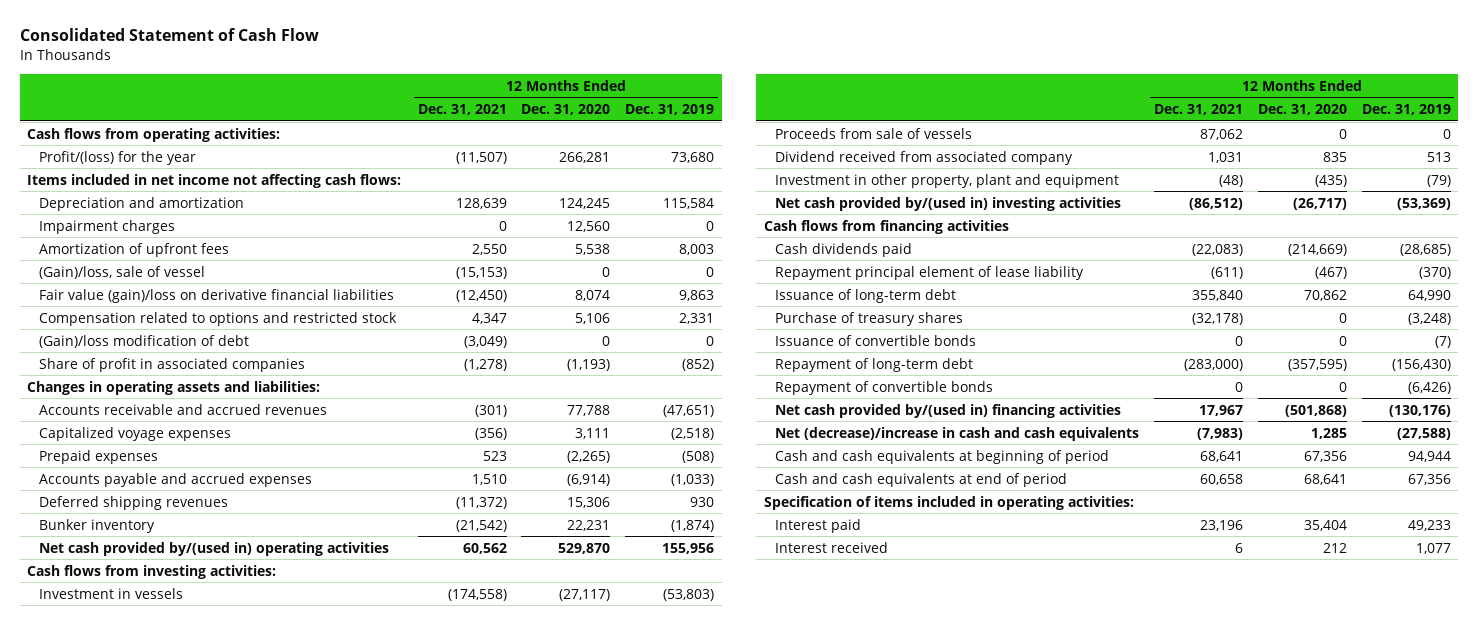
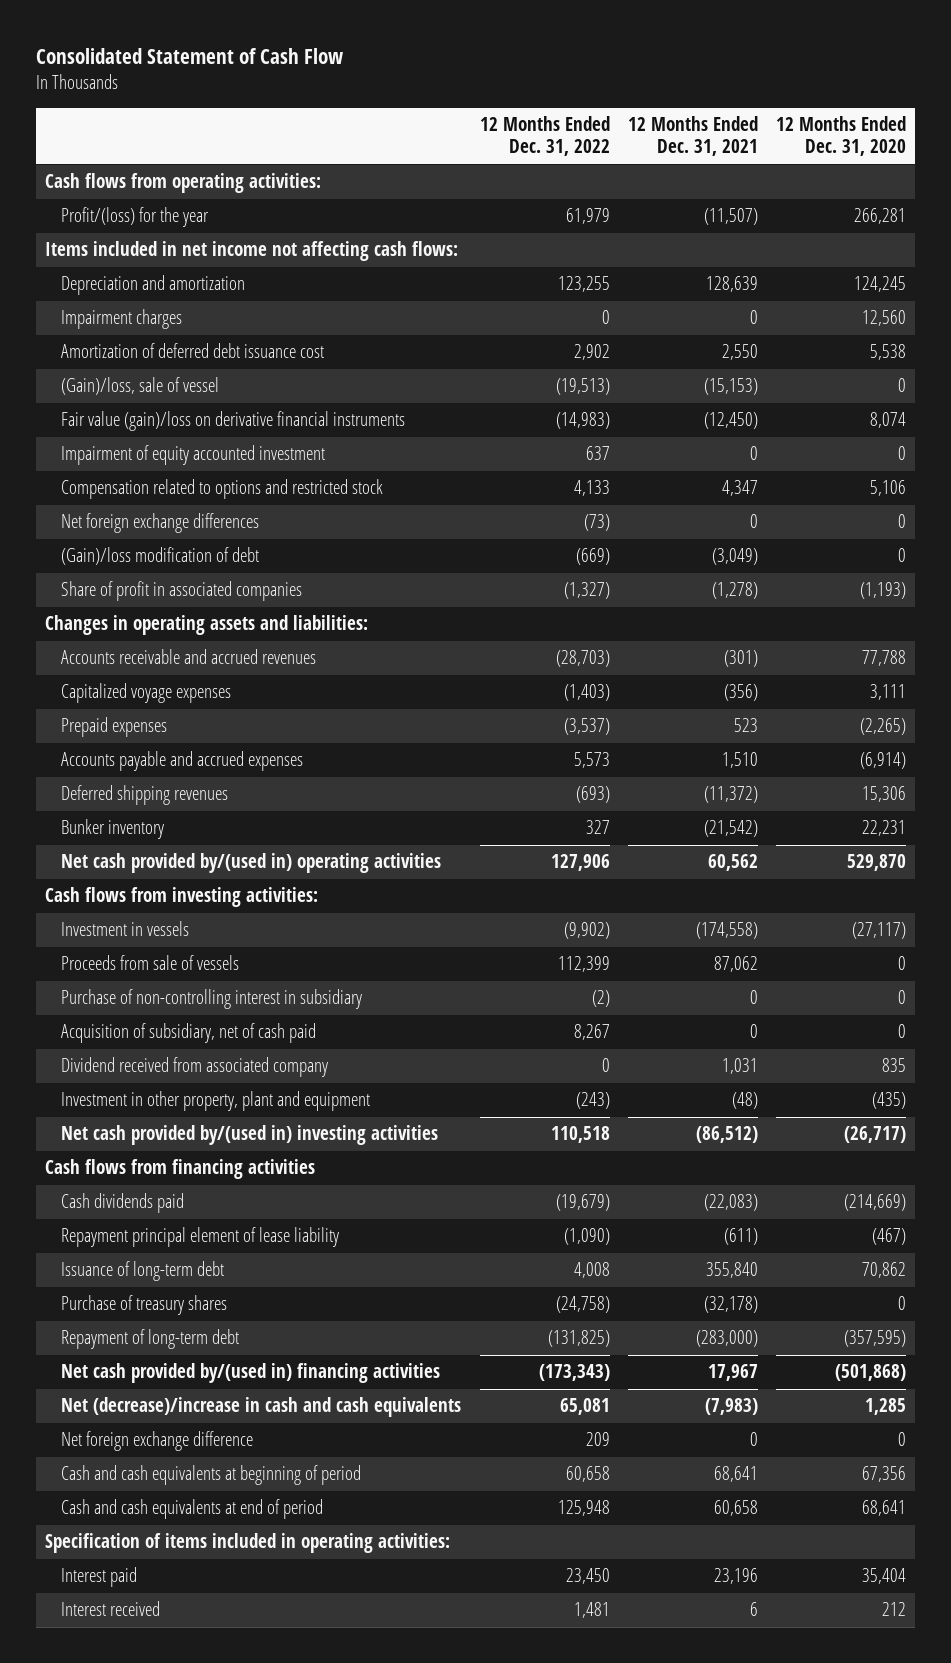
[625,104,715,116] Dec. 31, 2019 -> none
none -> [479,116,610,157] 12 Months Ended Dec. 31, 2022
[38,242,229,257] Amortization of upfront fees -> [61,343,325,359] Amortization of deferred debt issuance cost
[38,288,394,303] Fair value (gain)/loss on derivative financial liabilities -> [61,411,406,432] Fair value (gain)/loss on derivative financial instruments
none -> [61,445,326,466] Impairment of equity accounted investment
none -> [61,513,260,534] Net foreign exchange differences
none -> [61,989,363,1010] Purchase of non-controlling interest in subsidiary
none -> [61,1023,317,1044] Acquisition of subsidiary, net of cash paid
[775,334,977,346] Issuance of convertible bonds -> none
[775,380,994,395] Repayment of convertible bonds -> none
none -> [61,1431,254,1452] Net foreign exchange difference

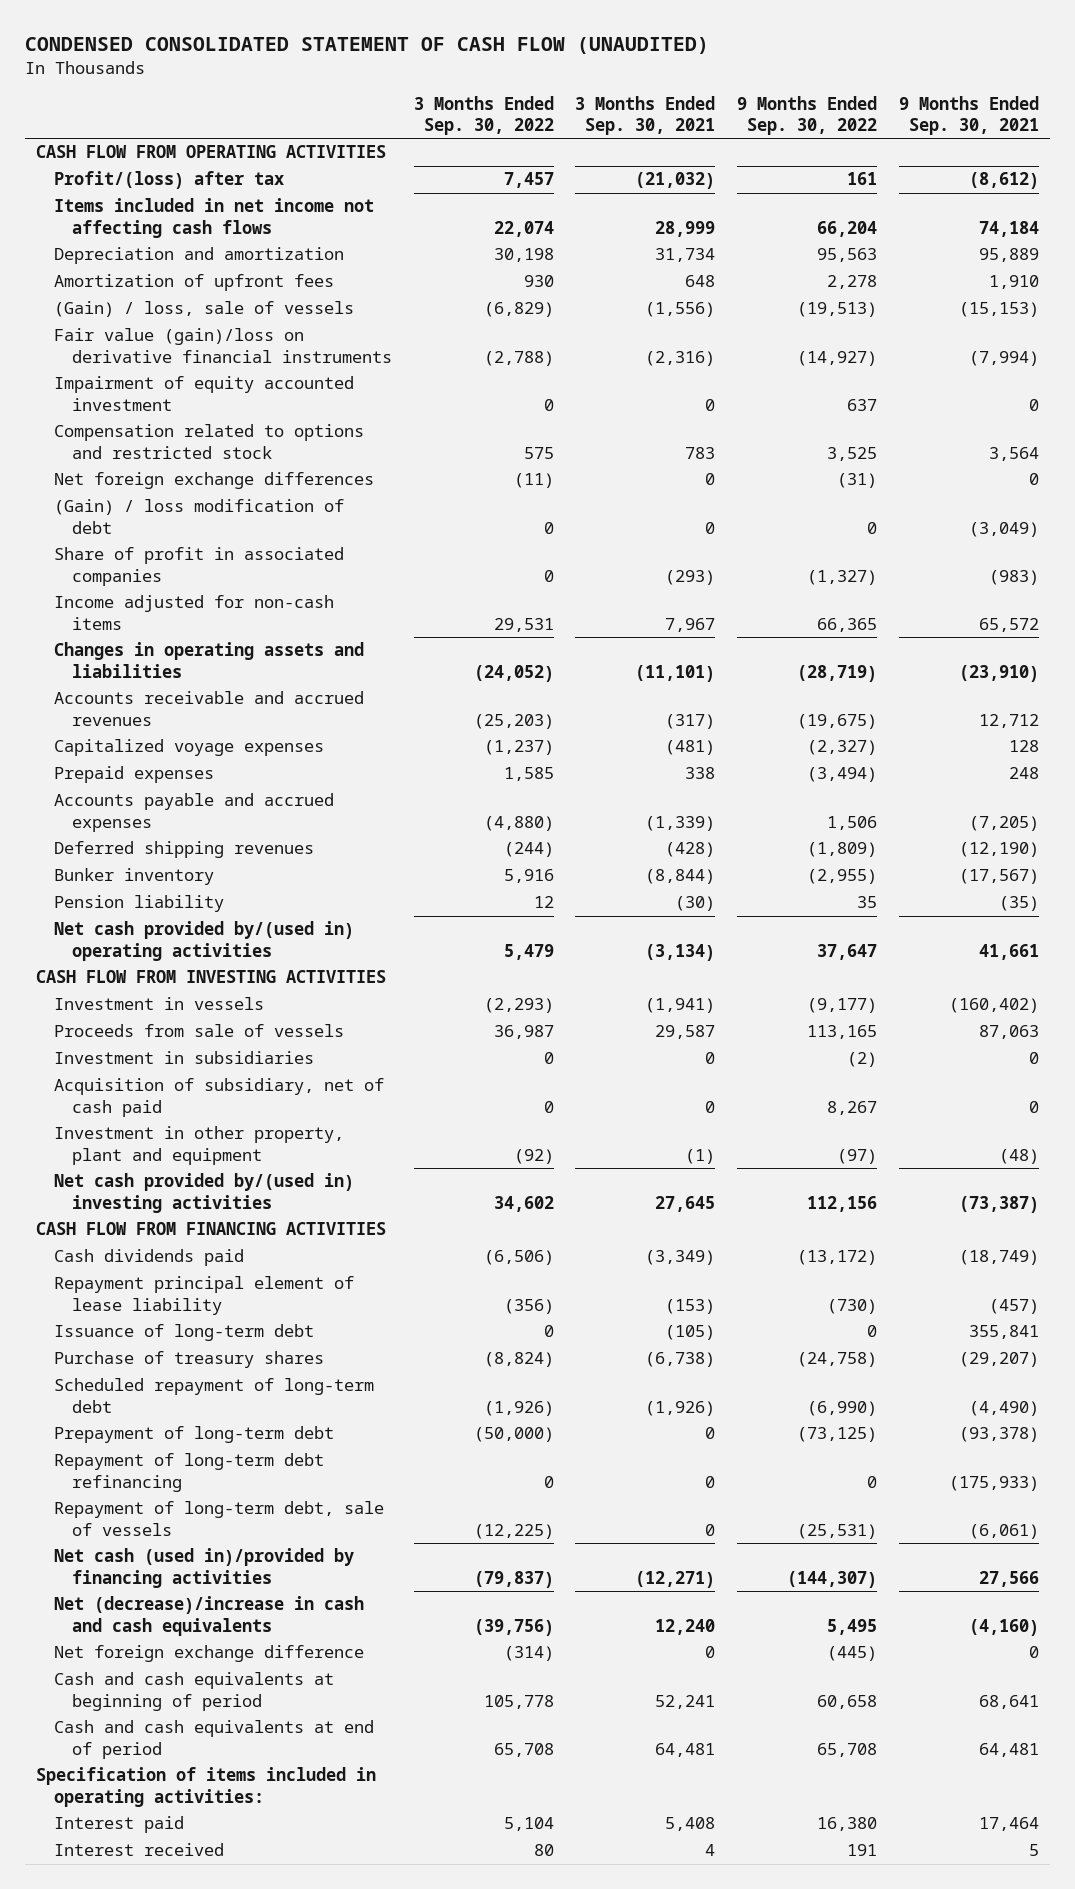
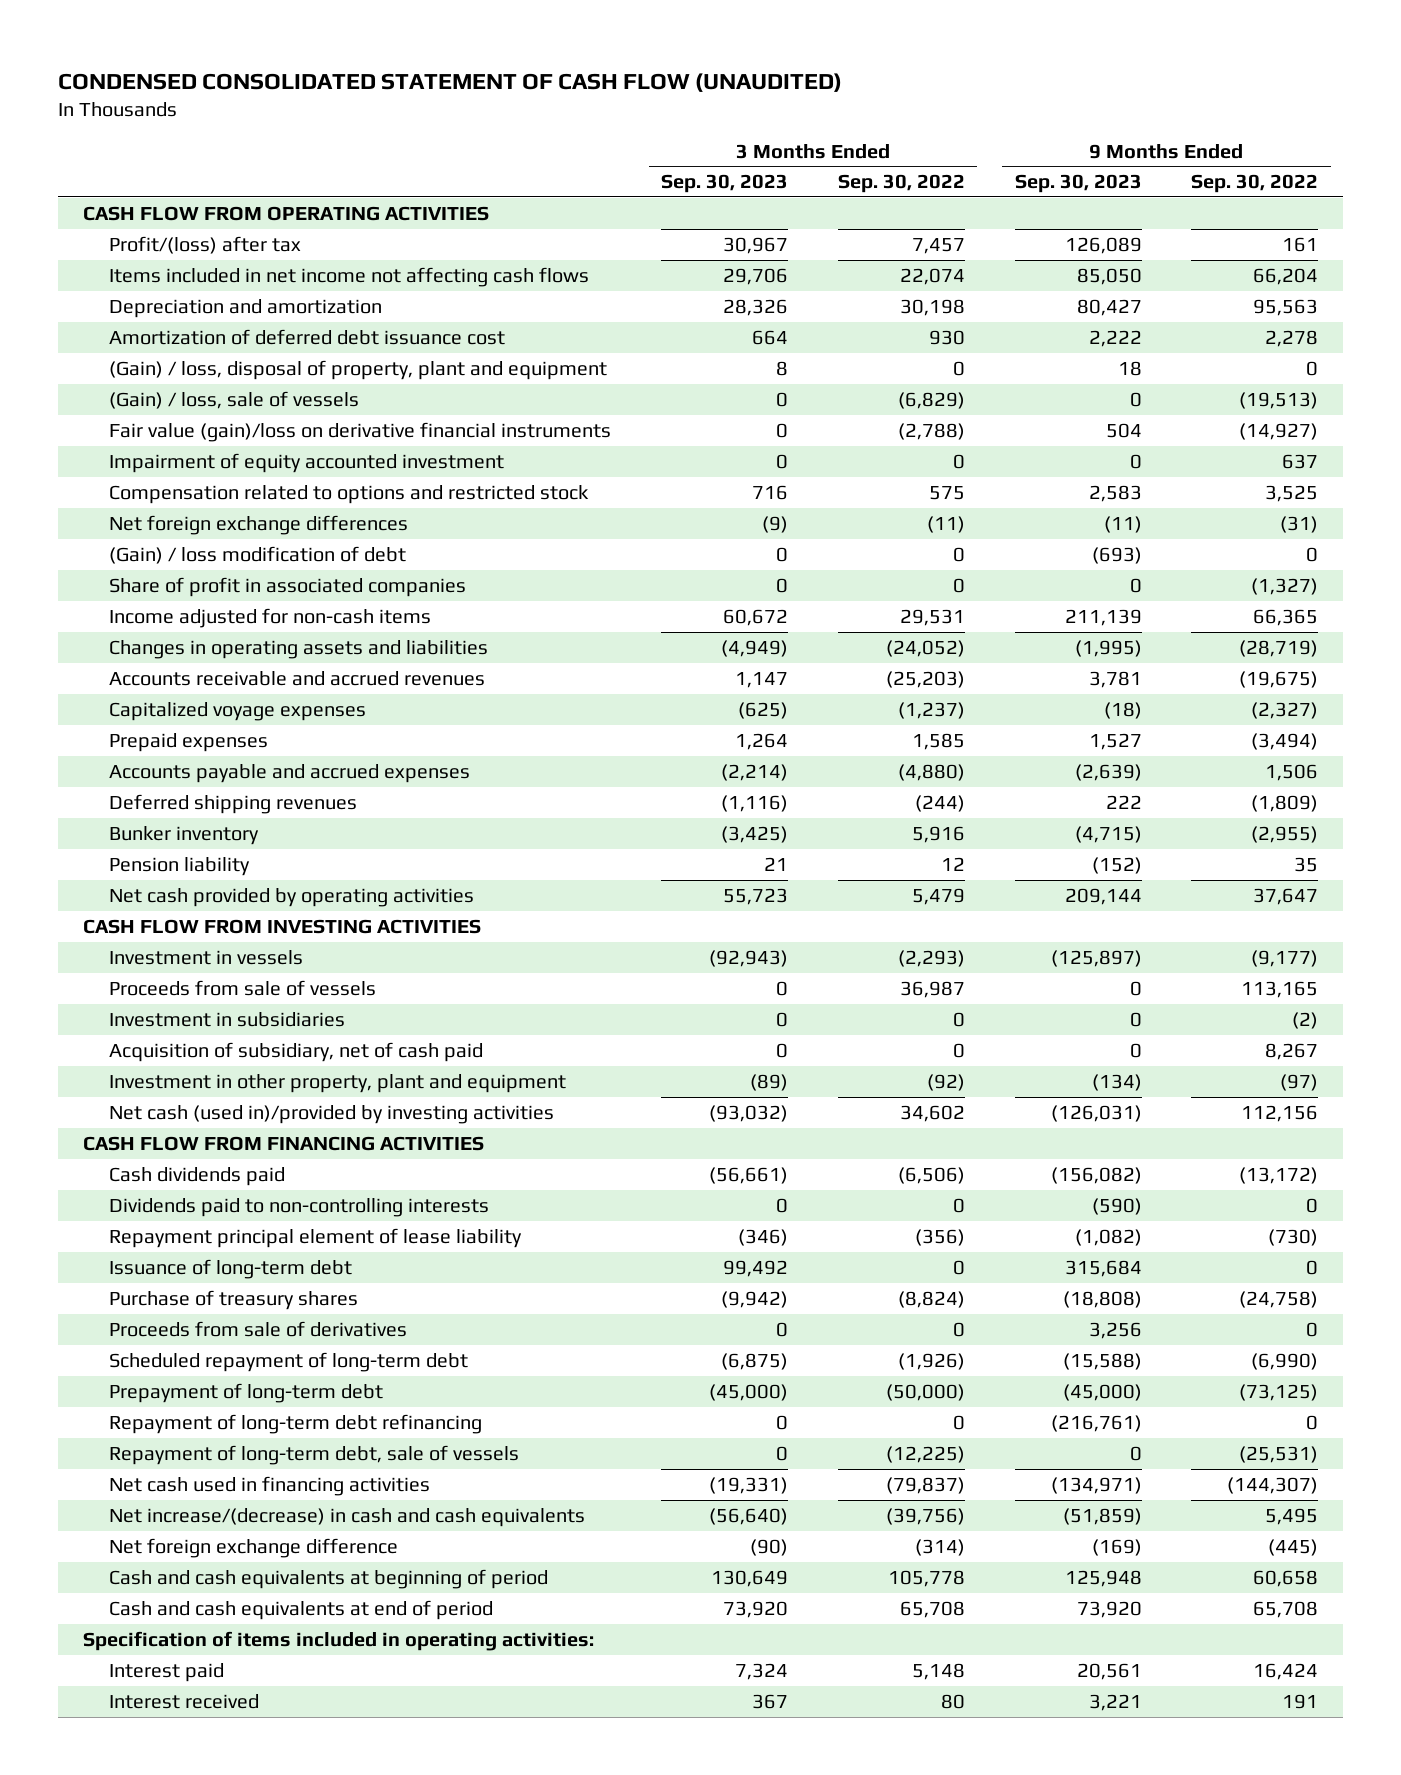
[575,96,716,136] 3 Months Ended Sep. 30, 2021 -> none
[898,96,1039,136] 9 Months Ended Sep. 30, 2021 -> none
none -> [661,174,789,194] Sep. 30, 2023
none -> [1014,174,1142,194] Sep. 30, 2023
[53,274,334,292] Amortization of upfront fees -> [109,328,506,345] Amortization of deferred debt issuance cost
none -> [109,359,608,380] (Gain) / loss, disposal of property, plant and equipment
[53,921,354,961] Net cash provided by/(used in) operating activities -> [109,887,475,907] Net cash provided by operating activities
[53,1173,354,1213] Net cash provided by/(used in) investing activities -> [109,1104,555,1124] Net cash (used in)/provided by investing activities
none -> [109,1197,490,1217] Dividends paid to non-controlling interests
none -> [109,1320,408,1337] Proceeds from sale of derivatives
[53,1548,354,1588] Net cash (used in)/provided by financing activities -> [109,1475,431,1496] Net cash used in financing activities
[53,1596,364,1636] Net (decrease)/increase in cash and cash equivalents -> [109,1507,586,1527] Net increase/(decrease) in cash and cash equivalents
[503,1817,554,1832] 5,104 -> [911,1662,965,1680] 5,148
[817,1817,878,1832] 16,380 -> [1253,1662,1319,1680] 16,424

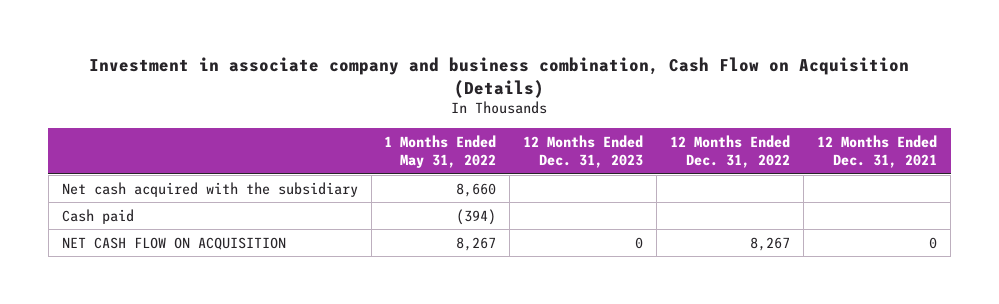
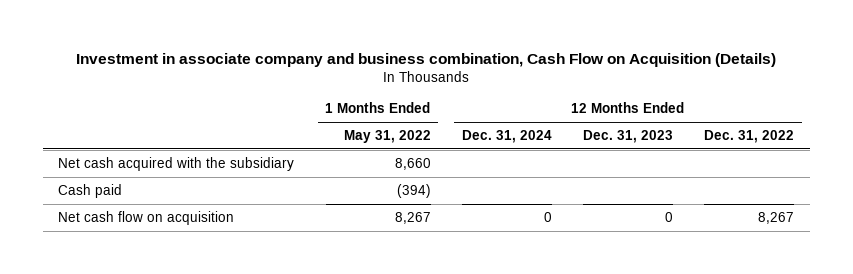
[817,134,938,169] 12 Months Ended Dec. 31, 2021 -> none
none -> [461,130,552,144] Dec. 31, 2024
[61,236,286,250] NET CASH FLOW ON ACQUISITION -> [58,211,235,226] Net cash flow on acquisition

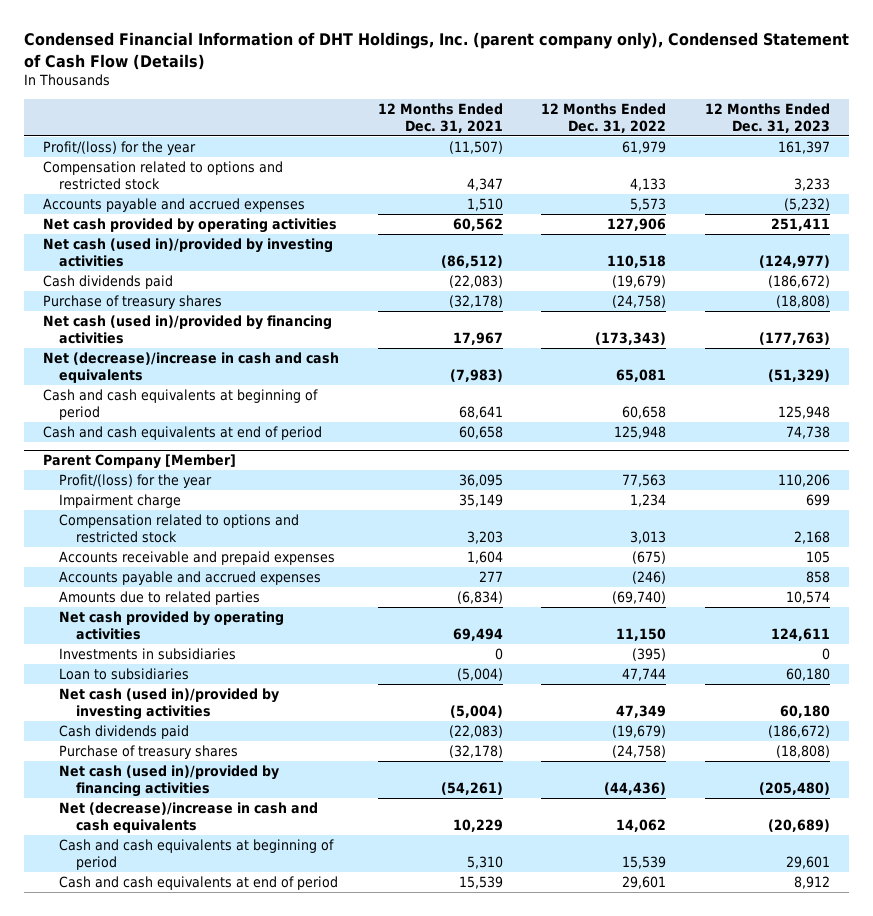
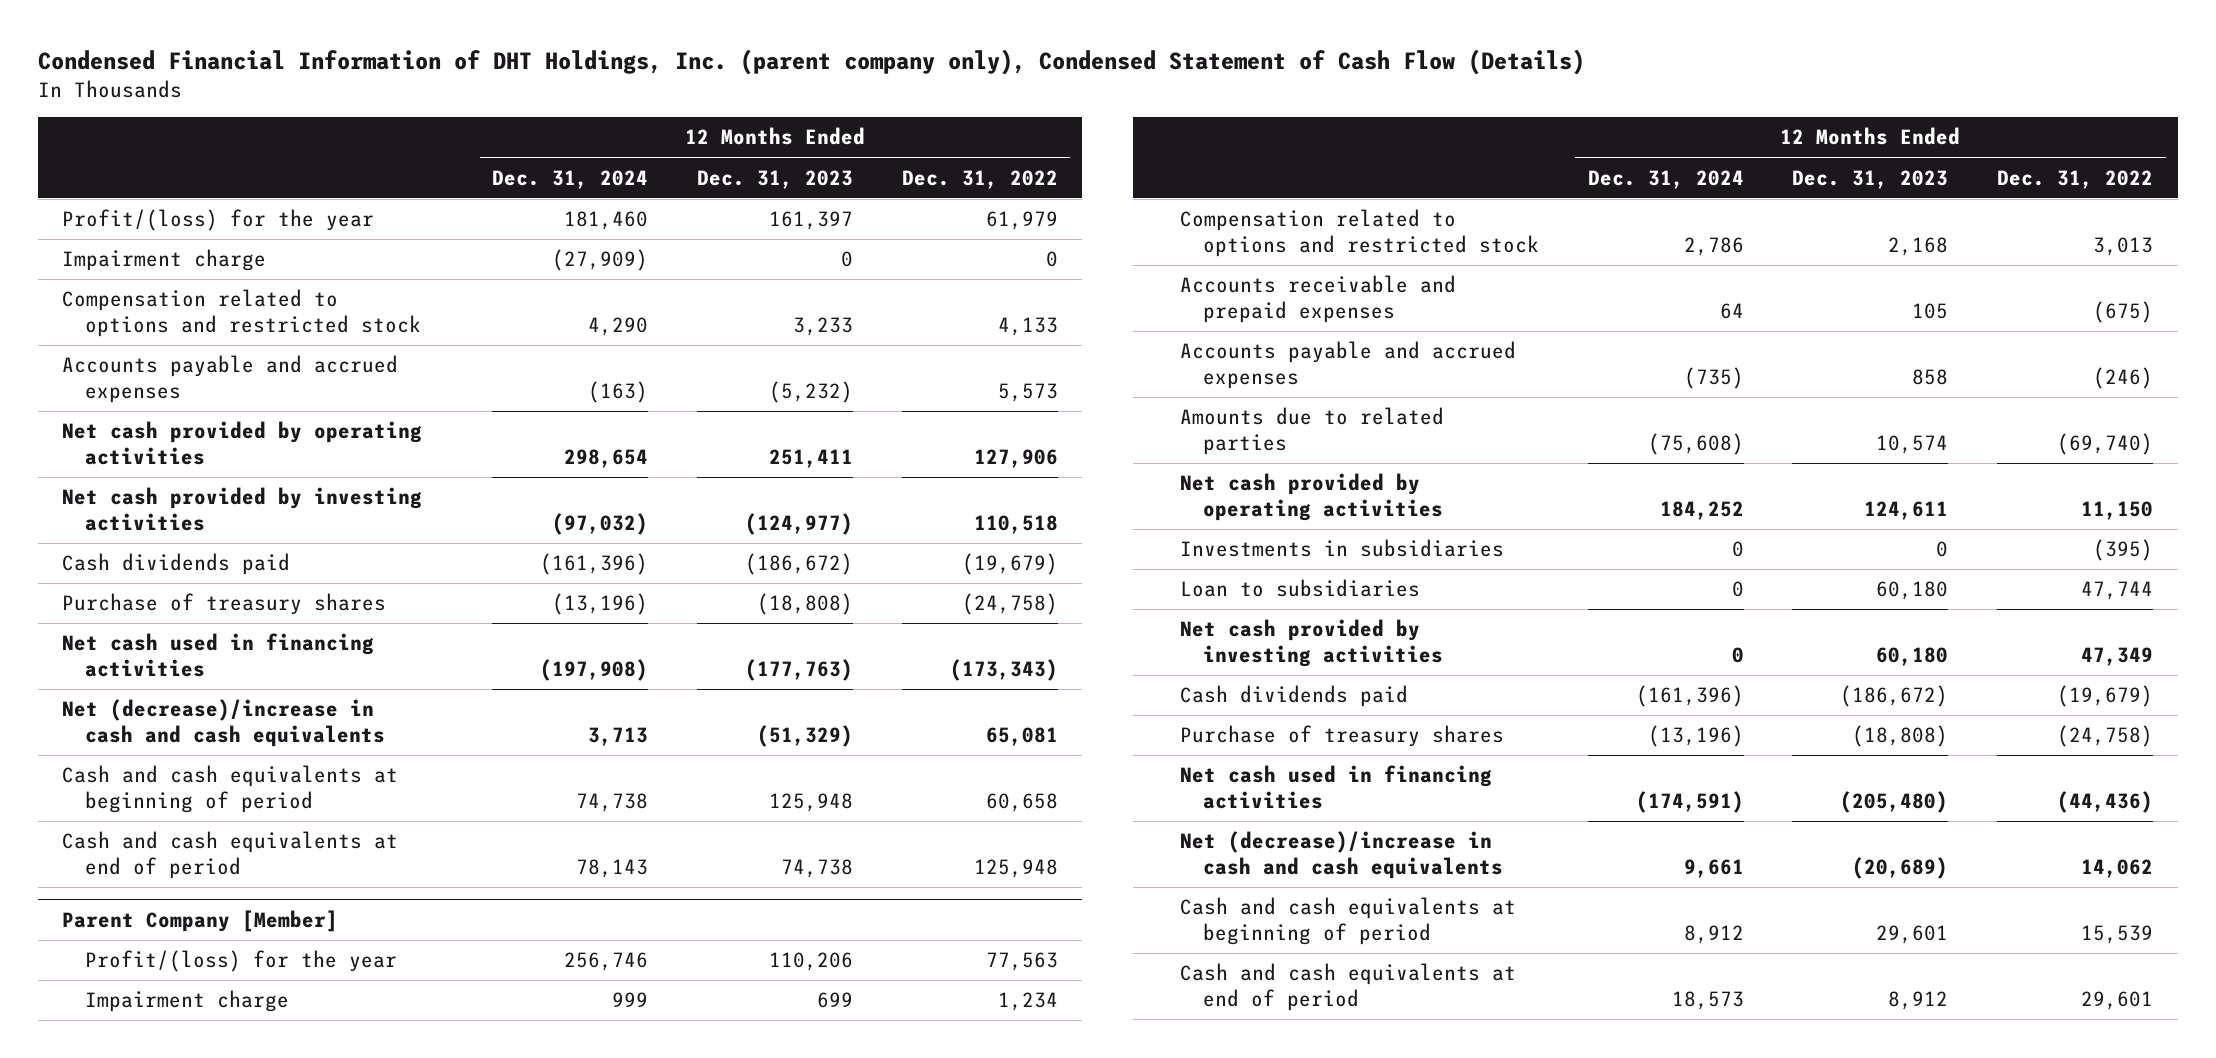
[377,103,503,133] 12 Months Ended Dec. 31, 2021 -> none
none -> [492,169,649,189] Dec. 31, 2024
none -> [62,249,267,272] Impairment charge
[43,238,334,267] Net cash (used in)/provided by investing activities -> [62,487,423,531] Net cash provided by investing activities
[43,315,333,344] Net cash (used in)/provided by financing activities -> [62,633,375,677] Net cash used in financing activities
[59,688,280,720] Net cash (used in)/provided by investing activities -> [1180,619,1443,667] Net cash provided by investing activities
[59,765,280,797] Net cash (used in)/provided by financing activities -> [1180,765,1493,809] Net cash used in financing activities

